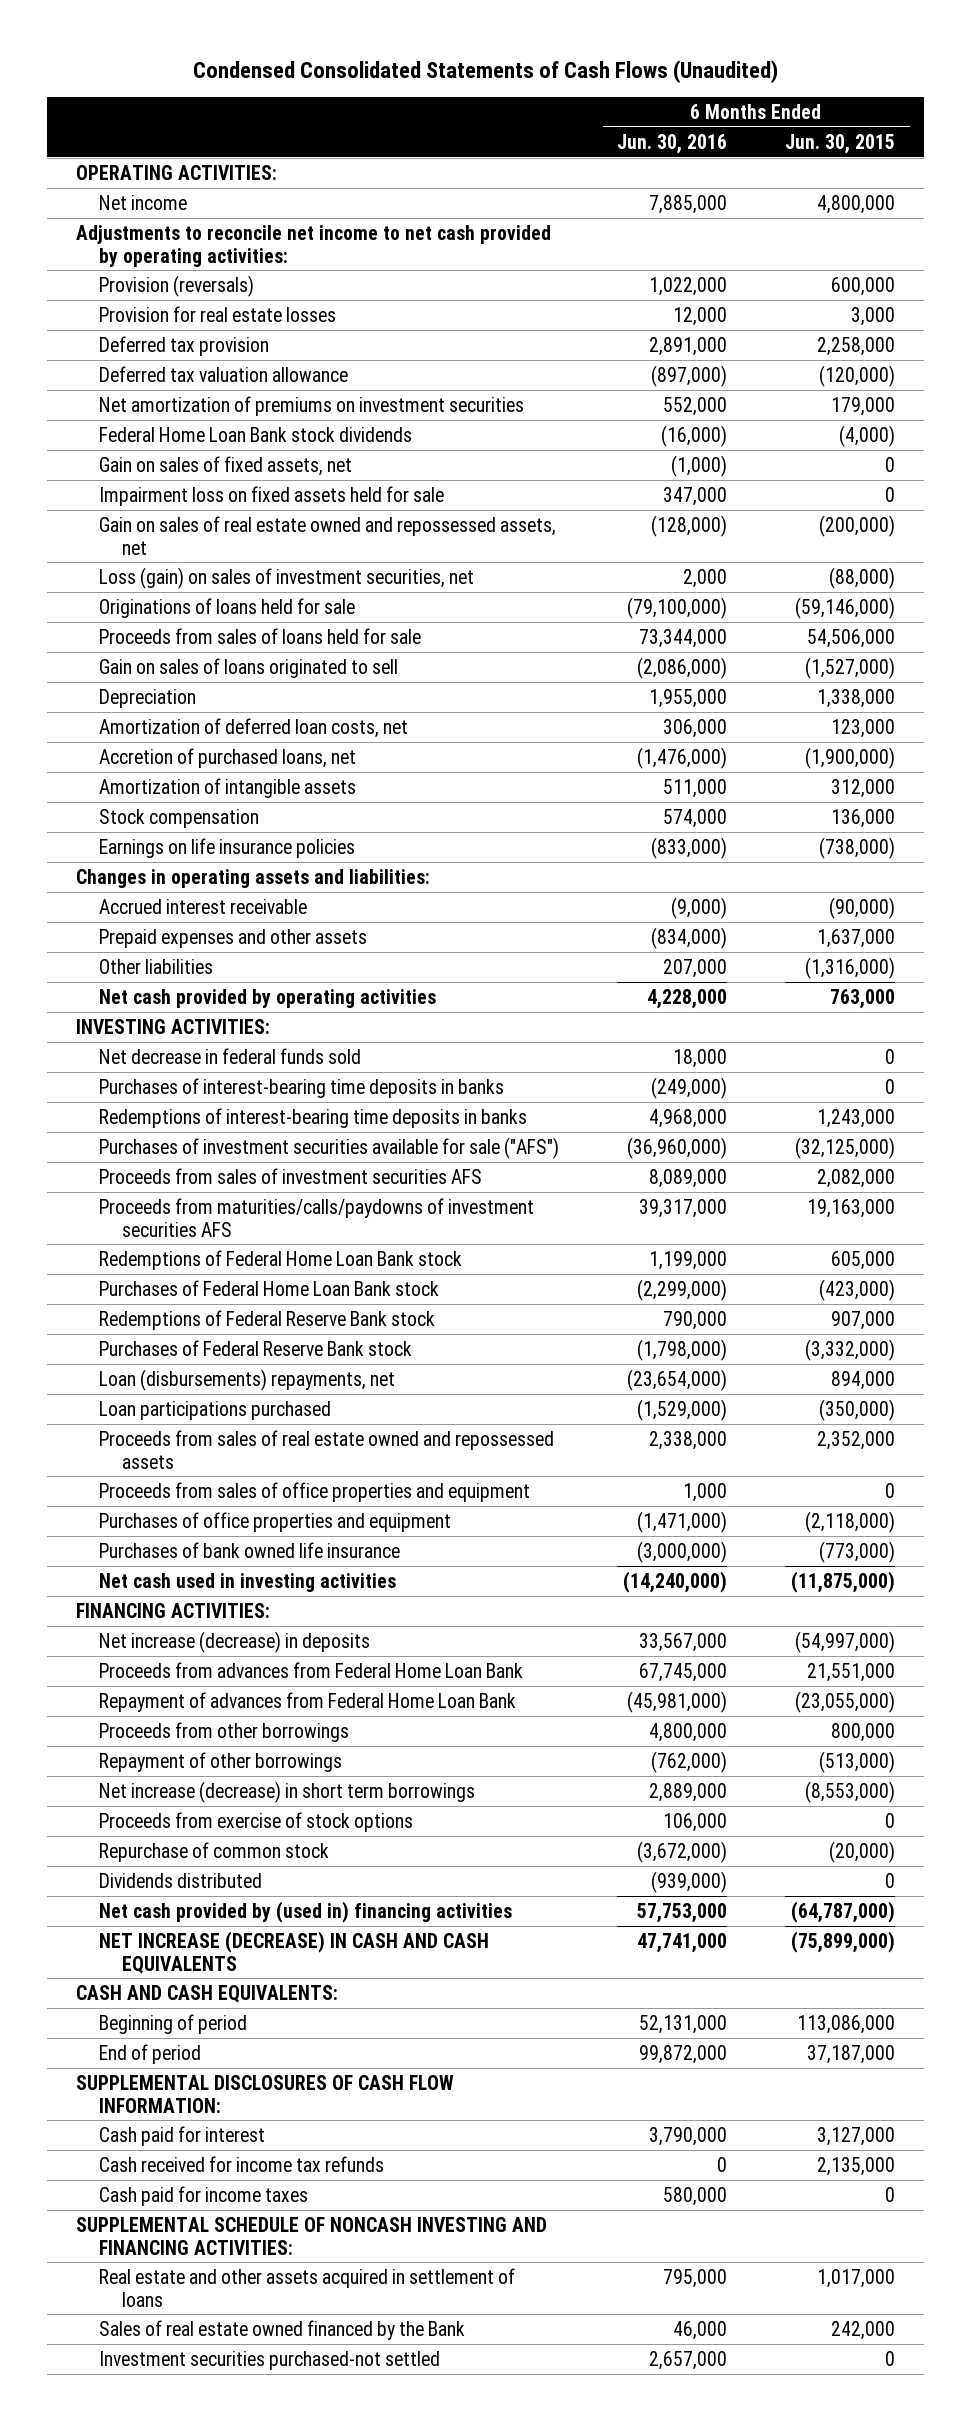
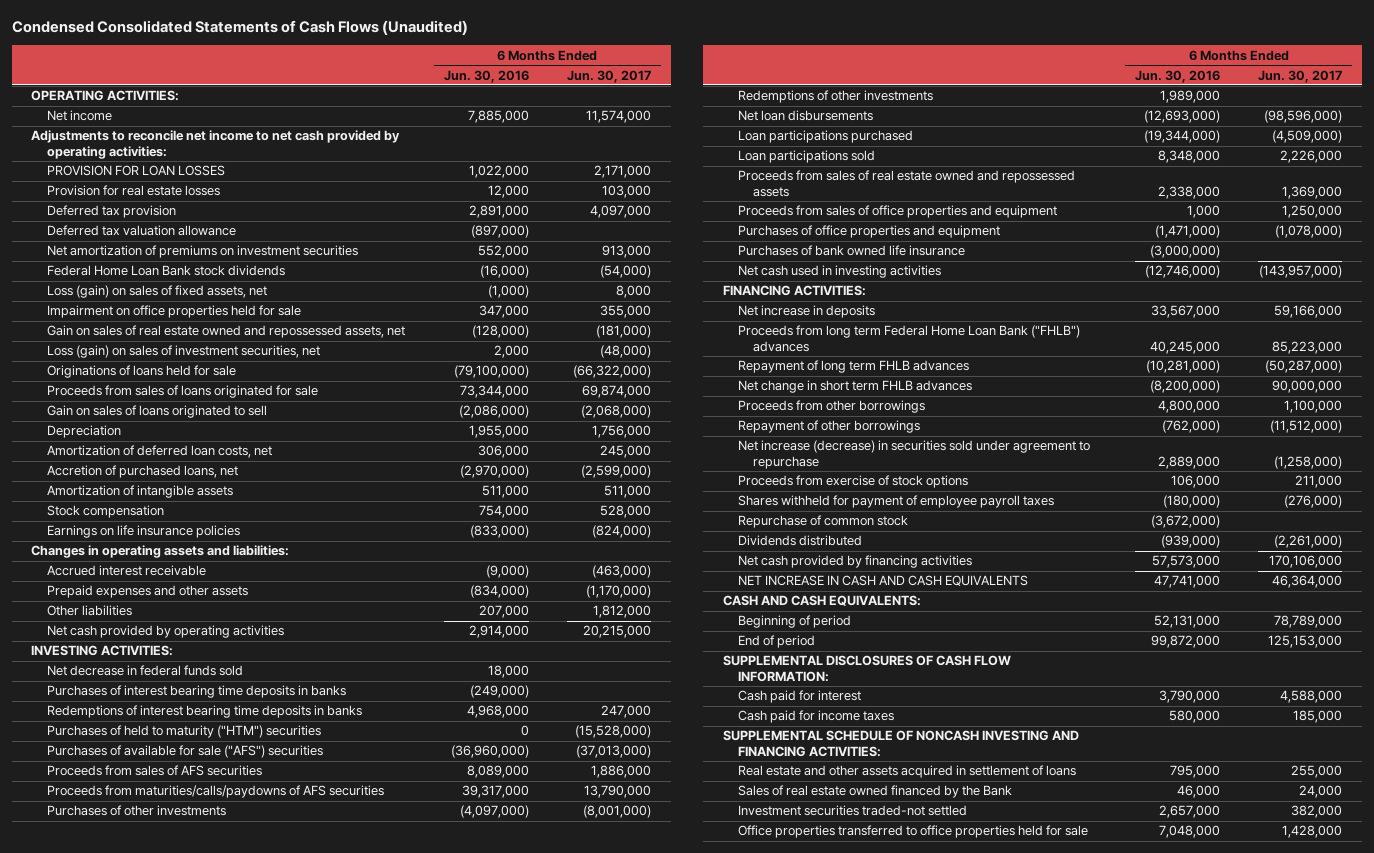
[785,133,896,154] Jun. 30, 2015 -> none
none -> [567,69,652,83] Jun. 30, 2017
[99,274,255,297] Provision (reversals) -> [46,165,225,177] PROVISION FOR LOAN LOSSES
[99,455,353,476] Gain on sales of fixed assets, net -> [46,285,267,299] Loss (gain) on sales of fixed assets, net
[99,485,445,506] Impairment loss on fixed assets held for sale -> [46,305,301,319] Impairment on office properties held for sale
[99,627,422,644] Proceeds from sales of loans held for sale -> [46,385,318,399] Proceeds from sales of loans originated for sale
[637,746,728,769] (1,476,000) -> [459,465,529,479] (2,970,000)
[663,808,728,828] 574,000 -> [478,505,529,519] 754,000
[647,988,728,1009] 4,228,000 -> [468,625,529,639] 2,914,000
[99,1249,463,1270] Redemptions of Federal Home Loan Bank stock -> none
[99,1279,440,1296] Purchases of Federal Home Loan Bank stock -> none
[99,1309,436,1330] Redemptions of Federal Reserve Bank stock -> none
[99,1339,413,1356] Purchases of Federal Reserve Bank stock -> none
[99,1077,505,1098] Purchases of interest-bearing time deposits in banks -> [46,685,346,699] Purchases of interest bearing time deposits in banks
[99,1107,528,1128] Redemptions of interest-bearing time deposits in banks -> [46,705,362,719] Redemptions of interest bearing time deposits in banks
none -> [46,725,321,739] Purchases of held to maturity ("HTM") securities
[99,1136,560,1159] Purchases of investment securities available for sale ("AFS") -> [46,745,323,759] Purchases of available for sale ("AFS") securities
[99,1167,483,1184] Proceeds from sales of investment securities AFS -> [46,765,262,777] Proceeds from sales of AFS securities
[99,1197,535,1237] Proceeds from maturities/calls/paydowns of investment securities AFS -> [46,785,384,799] Proceeds from maturities/calls/paydowns of AFS securities
none -> [46,805,226,817] Purchases of other investments
none -> [738,90,934,104] Redemptions of other investments
[99,1368,396,1391] Loan (disbursements) repayments, net -> [738,110,874,122] Net loan disbursements
[627,1368,728,1391] (23,654,000) -> [1143,110,1220,124] (12,693,000)
[637,1398,728,1421] (1,529,000) -> [1143,130,1220,144] (19,344,000)
none -> [738,150,876,164] Loan participations sold
[623,1570,728,1593] (14,240,000) -> [1144,265,1220,279] (12,746,000)
[99,1630,371,1653] Net increase (decrease) in deposits -> [738,305,876,319] Net increase in deposits
[99,1661,524,1678] Proceeds from advances from Federal Home Loan Bank -> [738,325,1081,352] Proceeds from long term Federal Home Loan Bank ("FHLB") advances
[639,1662,728,1682] 67,745,000 -> [1149,340,1220,354] 40,245,000
[99,1691,517,1712] Repayment of advances from Federal Home Loan Bank -> [738,360,970,374] Repayment of long term FHLB advances
[627,1690,728,1713] (45,981,000) -> [1145,360,1220,374] (10,281,000)
none -> [738,380,973,394] Net change in short term FHLB advances
[99,1780,476,1803] Net increase (decrease) in short term borrowings -> [738,440,1091,469] Net increase (decrease) in securities sold under agreement to repurchase
none -> [738,495,1055,509] Shares withheld for payment of employee payroll taxes
[99,1900,513,1923] Net cash provided by (used in) financing activities -> [738,555,973,569] Net cash provided by financing activities
[637,1902,728,1923] 57,753,000 -> [1151,555,1220,569] 57,573,000
[99,1930,490,1974] NET INCREASE (DECREASE) IN CASH AND CASH EQUIVALENTS -> [738,575,1029,587] NET INCREASE IN CASH AND CASH EQUIVALENTS
[99,2155,385,2172] Cash received for income tax refunds -> none
[99,2350,441,2370] Investment securities purchased-not settled -> [738,805,968,817] Investment securities traded-not settled
none -> [738,825,1089,839] Office properties transferred to office properties held for sale

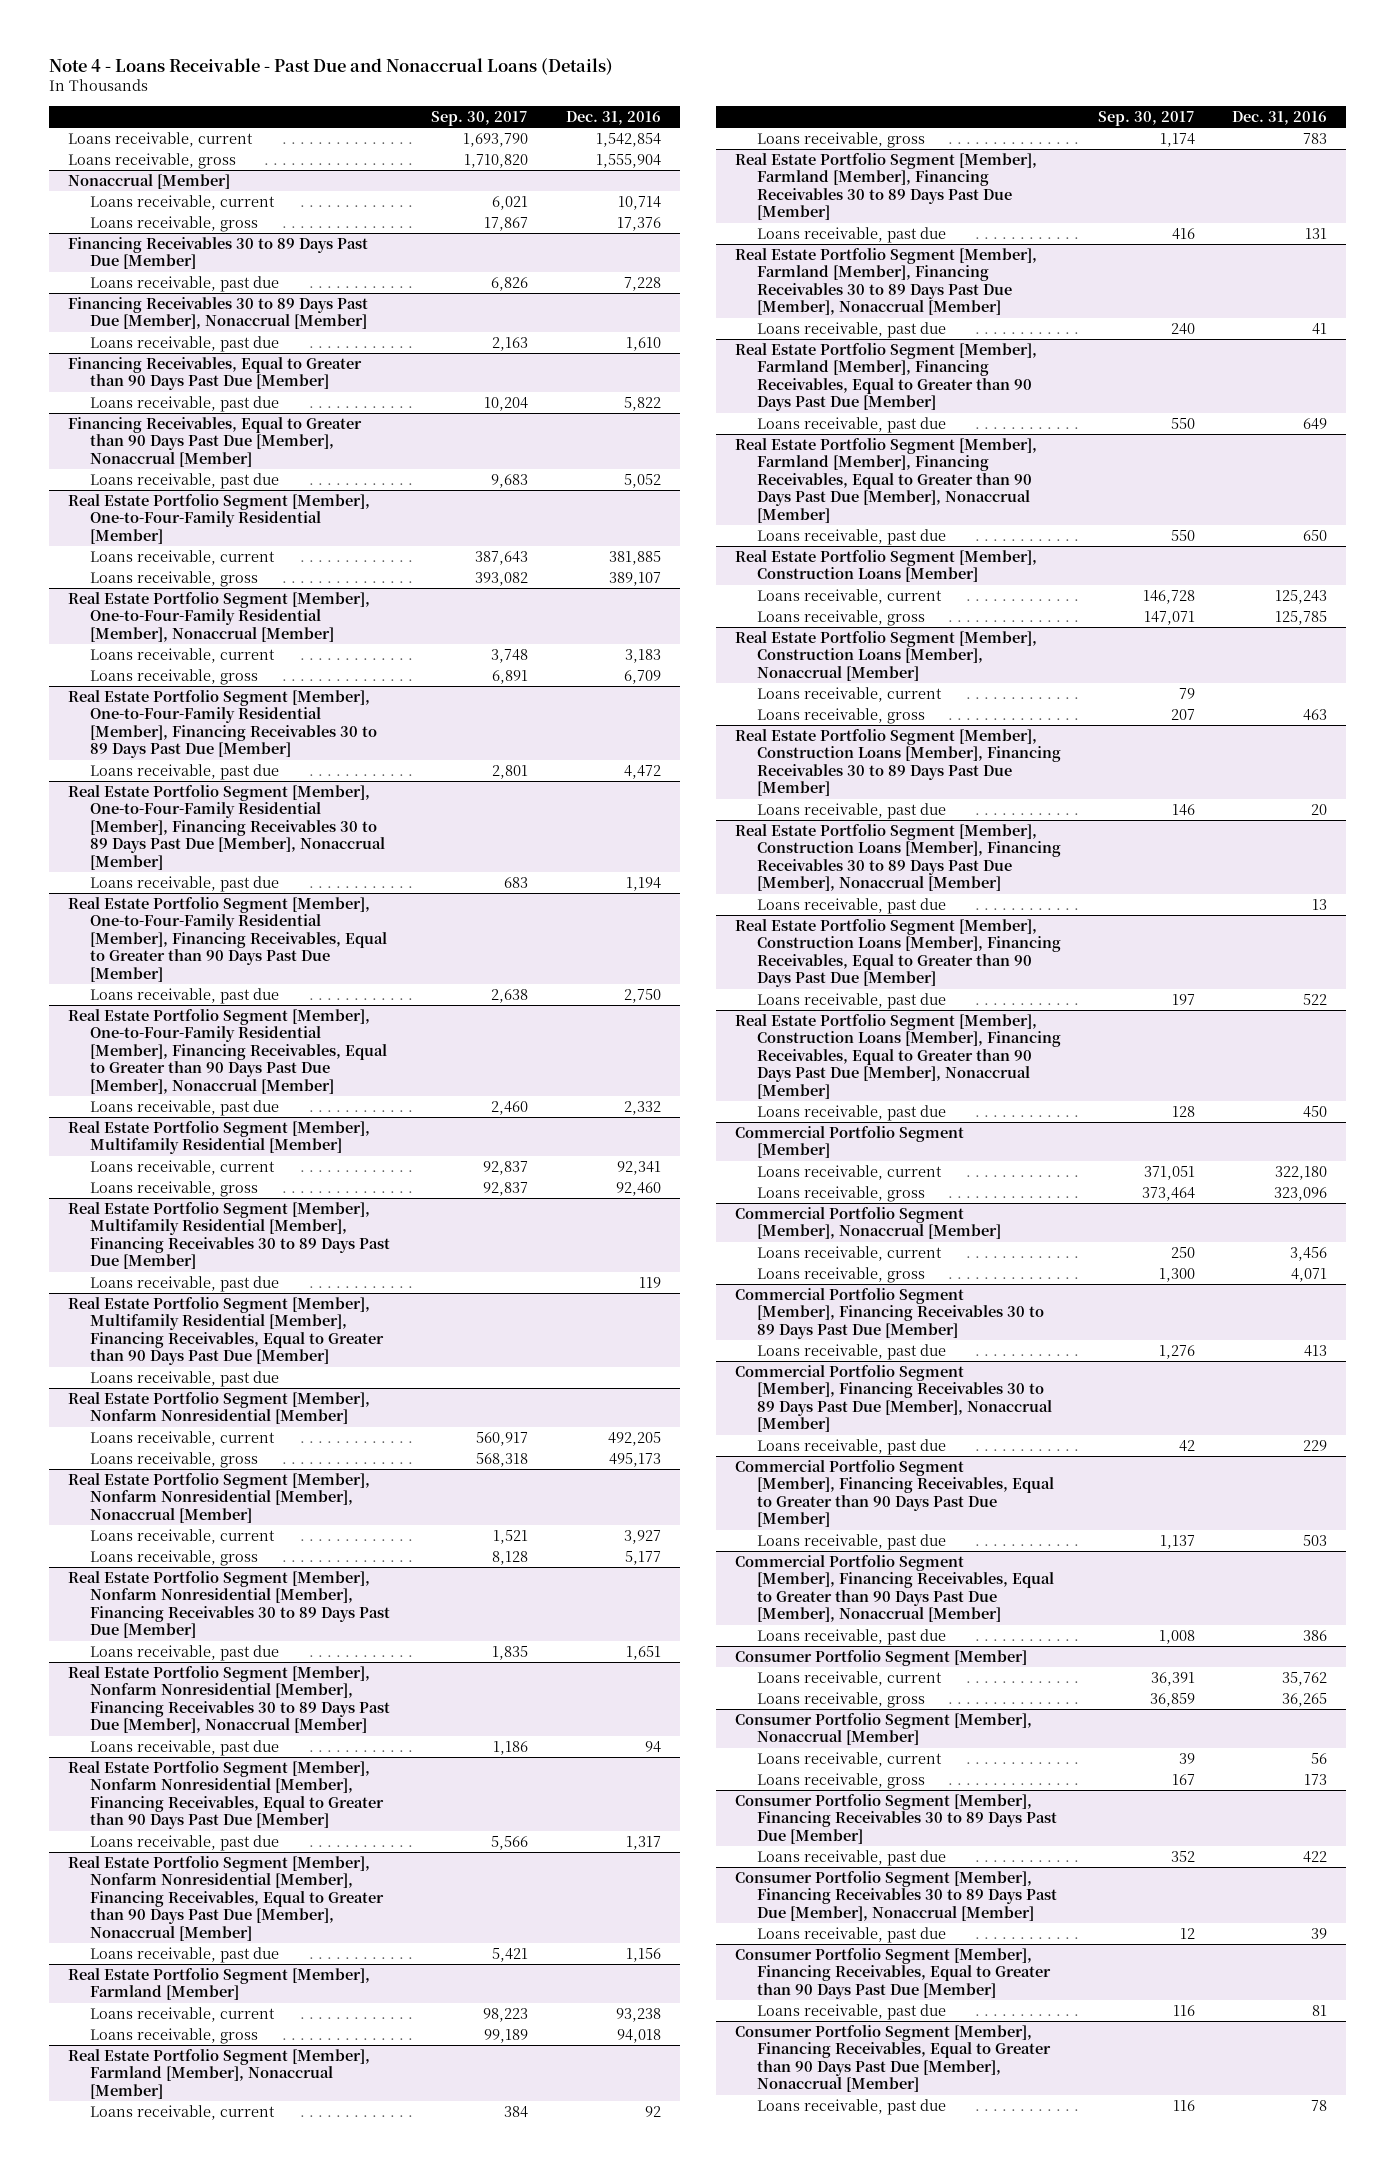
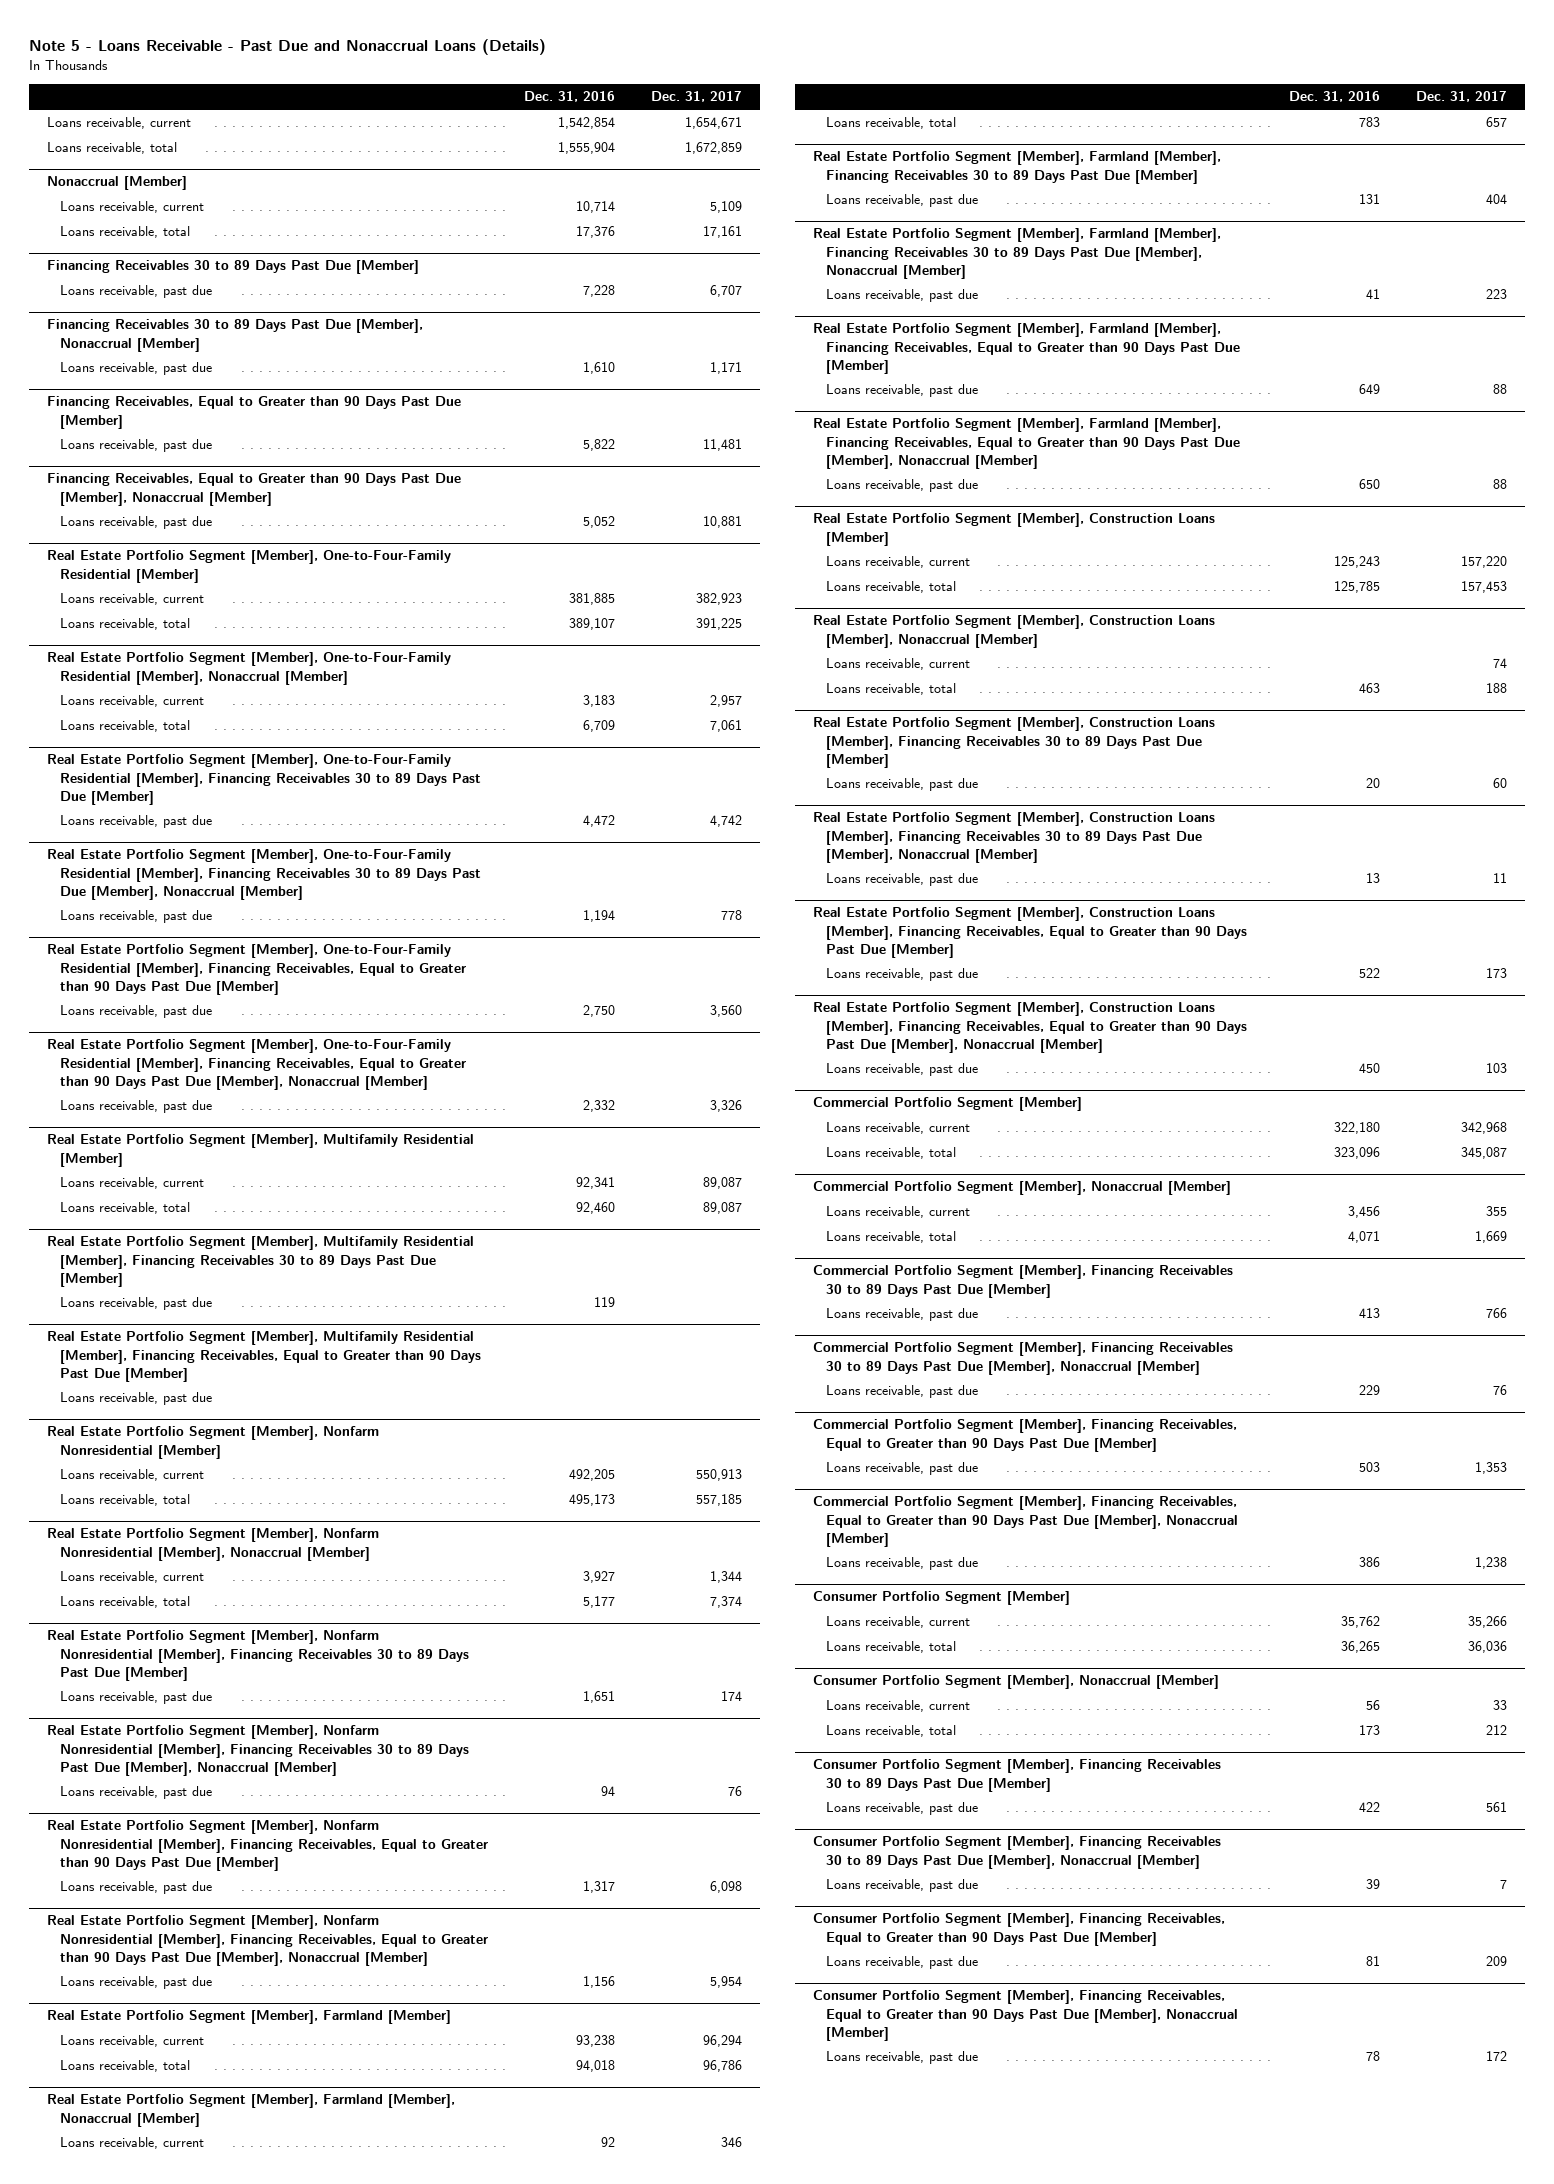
[49,57,614,75] Note 4 - Loans Receivable - Past Due and Nonaccrual Loans (Details) -> [29,39,547,56] Note 5 - Loans Receivable - Past Due and Nonaccrual Loans (Details)
[431,110,529,126] Sep. 30, 2017 -> none
none -> [650,91,742,103] Dec. 31, 2017
[67,152,236,169] Loans receivable, gross -> [47,142,178,155] Loans receivable, total
[89,215,258,232] Loans receivable, gross -> [60,226,191,239] Loans receivable, total
[89,570,258,587] Loans receivable, gross -> [60,618,191,631] Loans receivable, total
[89,668,258,685] Loans receivable, gross -> [60,720,191,733] Loans receivable, total
[89,1180,258,1197] Loans receivable, gross -> [60,1202,191,1215] Loans receivable, total
[89,1451,258,1468] Loans receivable, gross -> [60,1494,191,1507] Loans receivable, total
[89,1549,258,1566] Loans receivable, gross -> [60,1596,191,1609] Loans receivable, total
[89,2027,258,2044] Loans receivable, gross -> [60,2060,191,2073] Loans receivable, total
[756,131,925,148] Loans receivable, gross -> [825,117,956,130] Loans receivable, total
[756,609,925,626] Loans receivable, gross -> [825,581,956,594] Loans receivable, total
[756,707,925,724] Loans receivable, gross -> [825,683,956,696] Loans receivable, total
[756,1185,925,1202] Loans receivable, gross -> [825,1147,956,1160] Loans receivable, total
[756,1266,925,1283] Loans receivable, gross -> [825,1231,956,1244] Loans receivable, total
[756,1691,925,1708] Loans receivable, gross -> [825,1641,956,1654] Loans receivable, total
[756,1772,925,1789] Loans receivable, gross -> [825,1725,956,1738] Loans receivable, total

